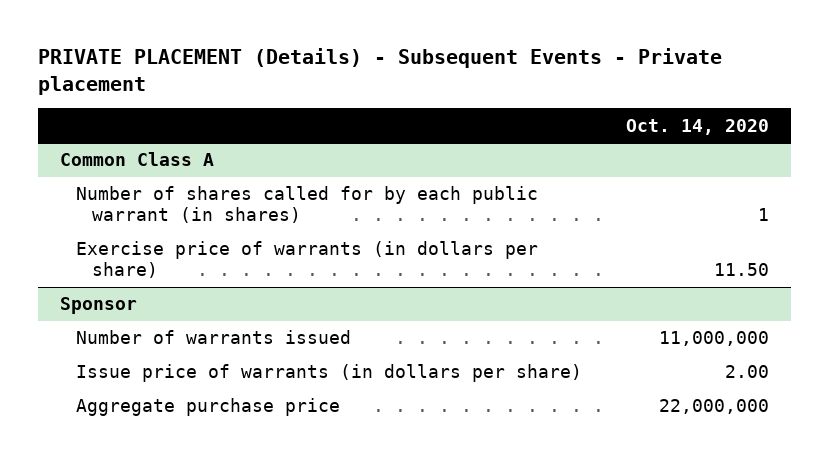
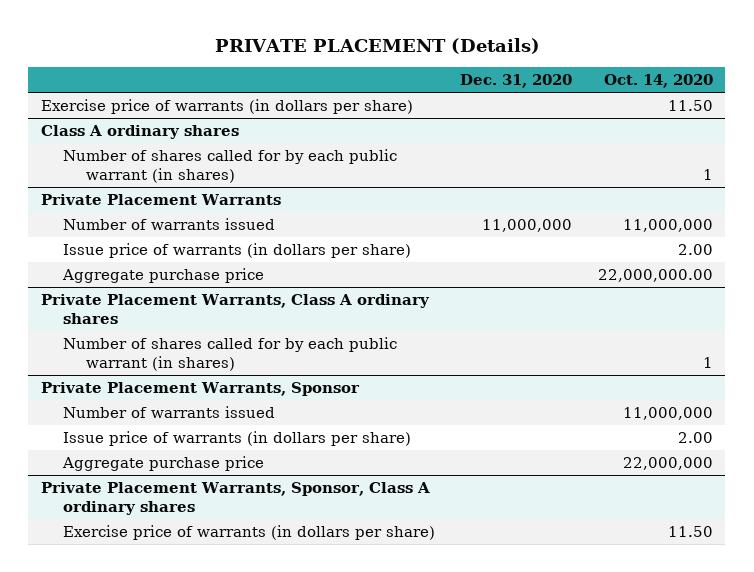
[37,48,722,96] PRIVATE PLACEMENT (Details) - Subsequent Events - Private placement -> [214,37,540,54] PRIVATE PLACEMENT (Details)
none -> [460,74,573,89] Dec. 31, 2020
[59,152,214,167] Common Class A -> none
[75,186,538,224] Number of shares called for by each public warrant (in shares) -> none
[59,297,137,315] Sponsor -> none
none -> [40,125,239,140] Class A ordinary shares
none -> [63,149,398,184] Number of shares called for by each public warrant (in shares)
none -> [40,194,281,206] Private Placement Warrants
none -> [62,268,265,284] Aggregate purchase price
none -> [40,294,430,325] Private Placement Warrants, Class A ordinary shares
none -> [63,337,398,372] Number of shares called for by each public warrant (in shares)
none -> [40,382,360,397] Private Placement Warrants, Sponsor
none -> [63,406,276,419] Number of warrants issued
none -> [63,431,412,447] Issue price of warrants (in dollars per share)
none -> [40,482,430,516] Private Placement Warrants, Sponsor, Class A ordinary shares
none -> [63,525,436,541] Exercise price of warrants (in dollars per share)

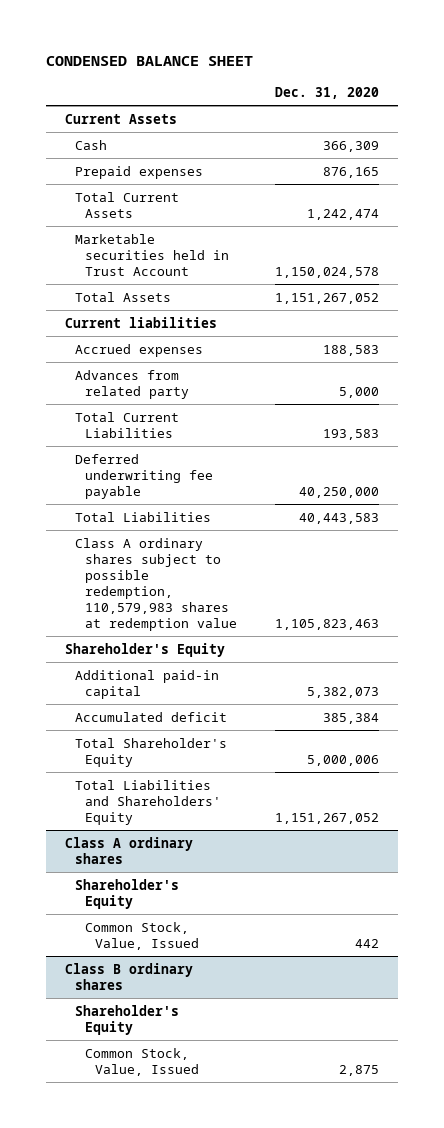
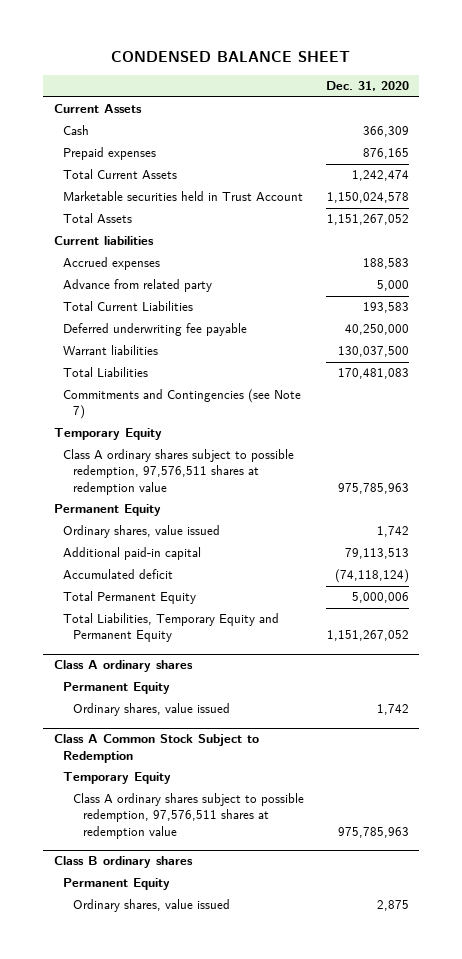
[74,369,189,399] Advances from related party -> [63,279,213,293] Advance from related party
none -> [63,345,159,356] Warrant liabilities
[298,512,379,524] 40,443,583 -> [337,368,409,380] 170,481,083
none -> [63,389,302,420] Commitments and Contingencies (see Note 7)
none -> [53,428,162,441] Temporary Equity
[74,537,237,631] Class A ordinary shares subject to possible redemption, 110,579,983 shares at redemption value -> [63,449,295,495] Class A ordinary shares subject to possible redemption, 97,576,511 shares at redemption value
[274,618,379,630] 1,105,823,463 -> [337,482,409,494] 975,785,963
[64,642,225,657] Shareholder's Equity -> [53,504,161,517] Permanent Equity
none -> [63,525,221,539] Ordinary shares, value issued
[306,686,379,698] 5,382,073 -> [344,548,409,560] 79,113,513
[322,712,379,724] 385,384 -> [334,569,409,584] (74,118,124)
[74,737,227,767] Total Shareholder's Equity -> [63,591,197,605] Total Permanent Equity
[74,779,221,825] Total Liabilities and Shareholders' Equity -> [63,613,280,643] Total Liabilities, Temporary Equity and Permanent Equity
[74,878,179,909] Shareholder's Equity -> [63,682,171,695] Permanent Equity
[84,921,199,950] Common Stock, Value, Issued -> [72,703,230,717] Ordinary shares, value issued
[354,938,379,948] 442 -> [376,704,409,716] 1,742
none -> [53,734,259,763] Class A Common Stock Subject to Redemption
none -> [63,772,172,785] Temporary Equity
none -> [72,793,304,839] Class A ordinary shares subject to possible redemption, 97,576,511 shares at redemption value
[74,1004,179,1035] Shareholder's Equity -> [63,878,171,891] Permanent Equity
[84,1047,199,1076] Common Stock, Value, Issued -> [72,899,230,913] Ordinary shares, value issued

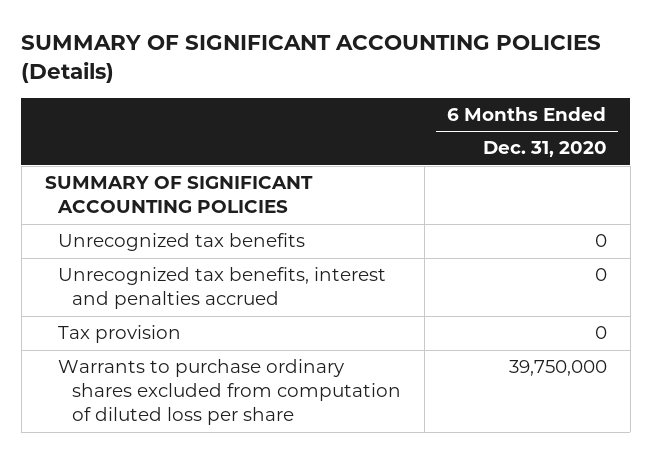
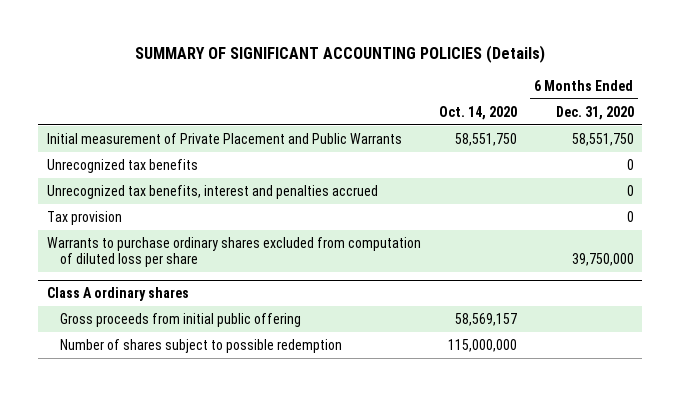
none -> [438,105,517,120] Oct. 14, 2020
[44,176,313,214] SUMMARY OF SIGNIFICANT ACCOUNTING POLICIES -> none
none -> [46,132,402,144] Initial measurement of Private Placement and Public Warrants
none -> [46,286,189,301] Class A ordinary shares
none -> [59,312,301,327] Gross proceeds from initial public offering
none -> [59,338,342,353] Number of shares subject to possible redemption

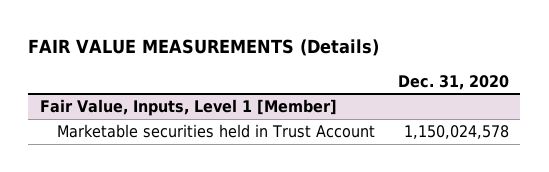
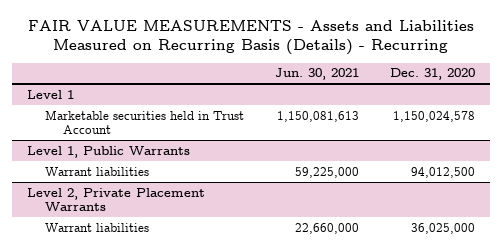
[28,38,380,56] FAIR VALUE MEASUREMENTS (Details) -> [27,19,474,56] FAIR VALUE MEASUREMENTS - Assets and Liabilities Measured on Recurring Basis (Details) - Recurring
none -> [274,68,359,81] Jun. 30, 2021
[39,99,337,117] Fair Value, Inputs, Level 1 [Member] -> [27,89,75,99] Level 1
none -> [27,145,191,158] Level 1, Public Warrants
none -> [45,166,150,176] Warrant liabilities
none -> [27,187,206,211] Level 2, Private Placement Warrants
none -> [45,222,150,232] Warrant liabilities

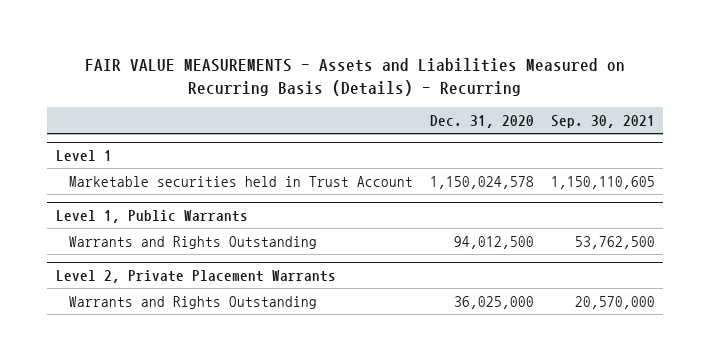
[274,68,359,81] Jun. 30, 2021 -> none
none -> [550,114,655,128] Sep. 30, 2021
[45,166,150,176] Warrant liabilities -> [69,235,318,249] Warrants and Rights Outstanding
[45,222,150,232] Warrant liabilities -> [69,295,318,309] Warrants and Rights Outstanding

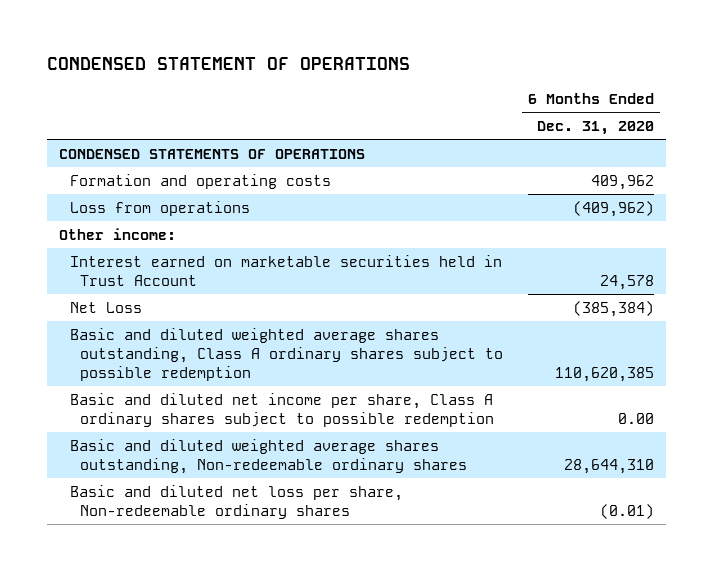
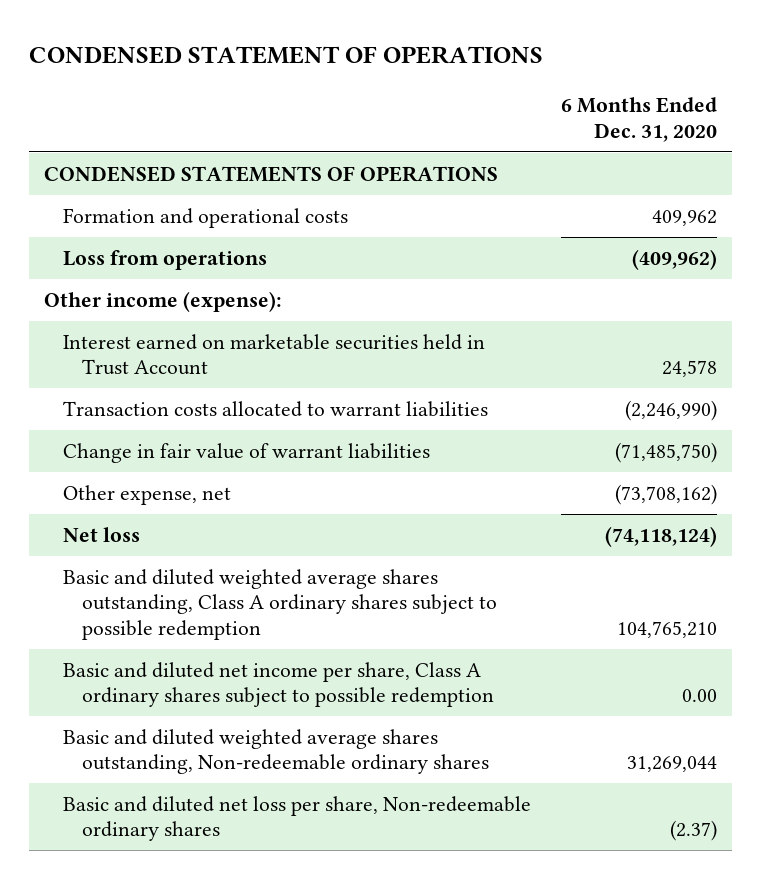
[69,173,331,189] Formation and operating costs -> [63,207,349,228] Formation and operational costs
[58,227,176,240] Other income: -> [44,290,283,312] Other income (expense):
none -> [63,400,489,417] Transaction costs allocated to warrant liabilities
none -> [63,442,431,463] Change in fair value of warrant liabilities
none -> [63,484,232,505] Other expense, net
[69,301,142,313] Net Loss -> [63,526,141,542] Net loss
[573,300,655,317] (385,384) -> [605,525,718,547] (74,118,124)
[555,366,655,382] 110,620,385 -> [617,620,718,638] 104,765,210
[564,458,655,474] 28,644,310 -> [627,756,718,773] 31,269,044
[600,503,655,519] (0.01) -> [670,820,718,842] (2.37)

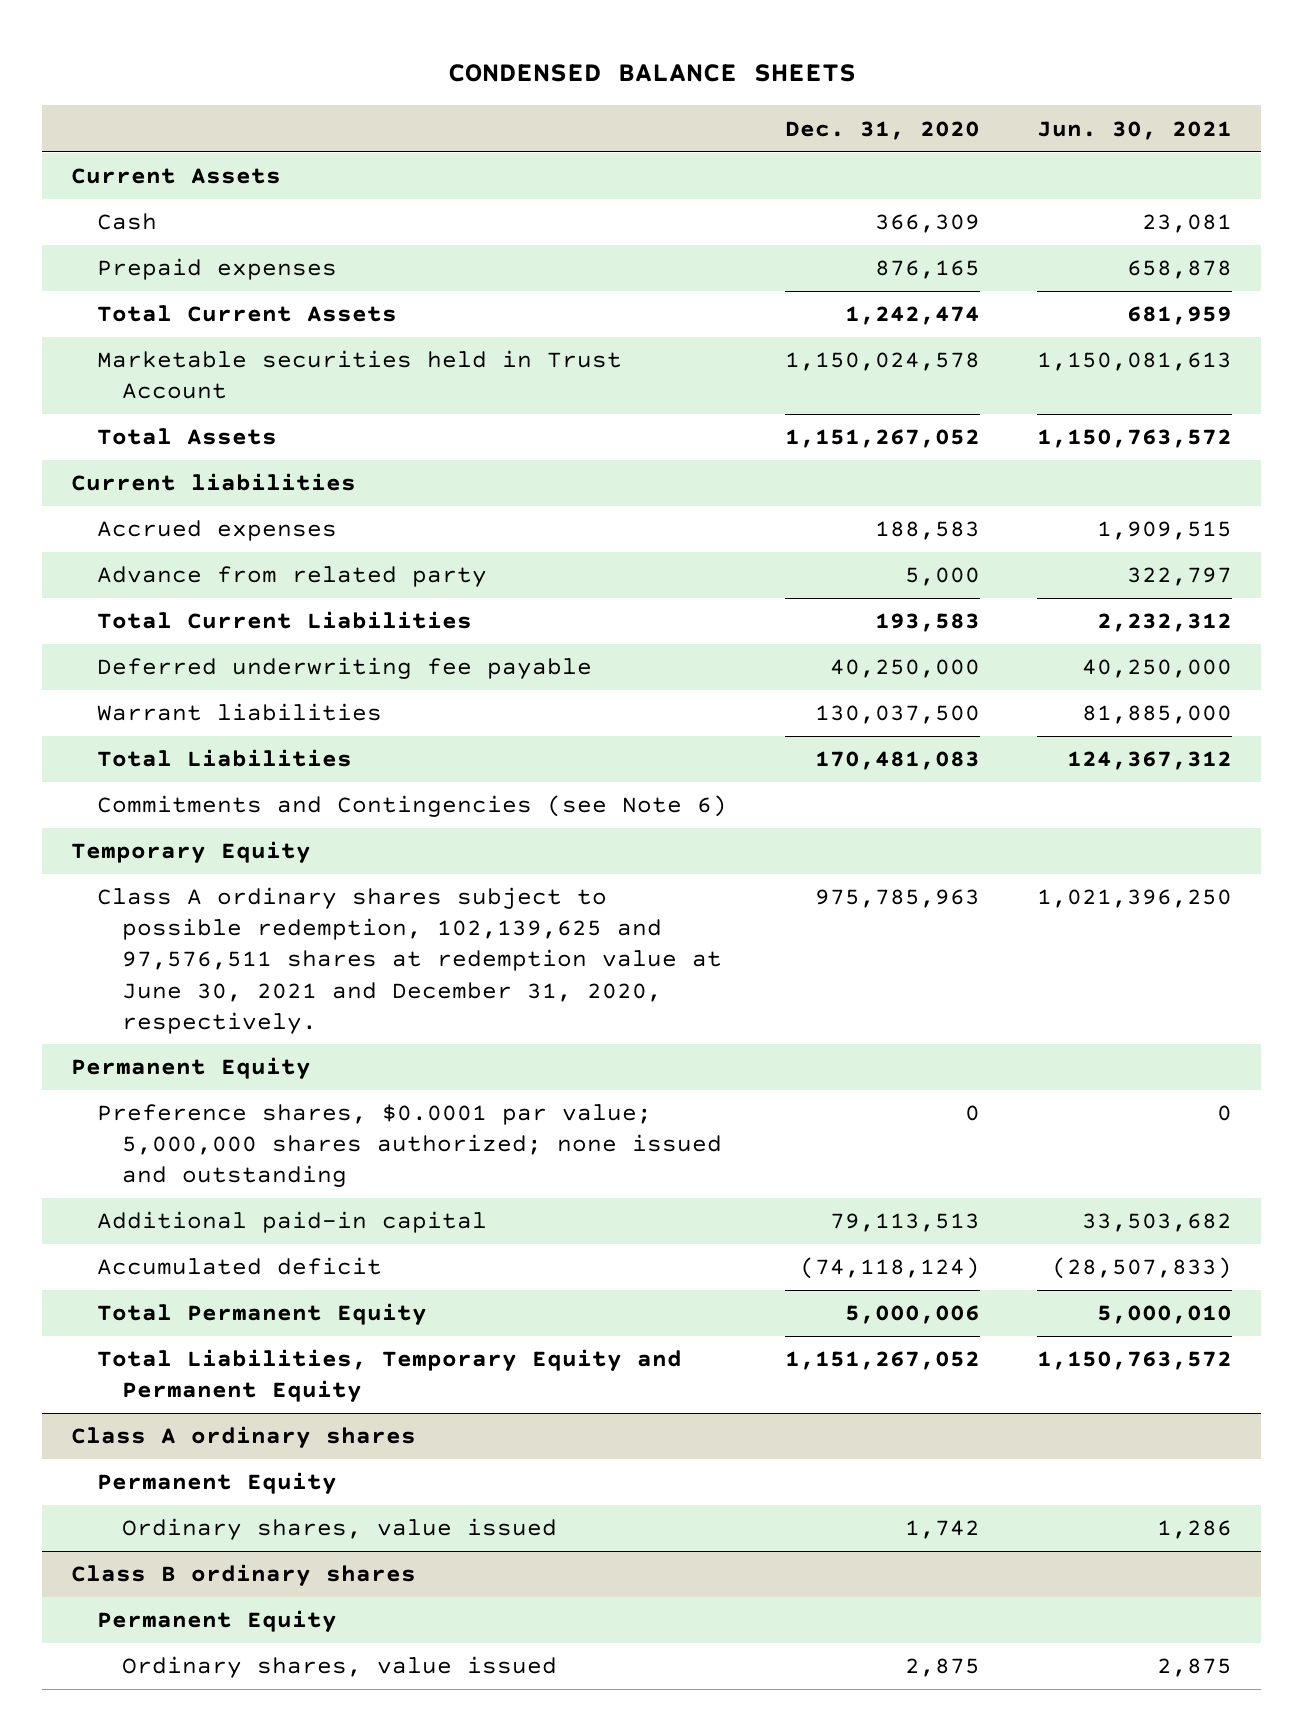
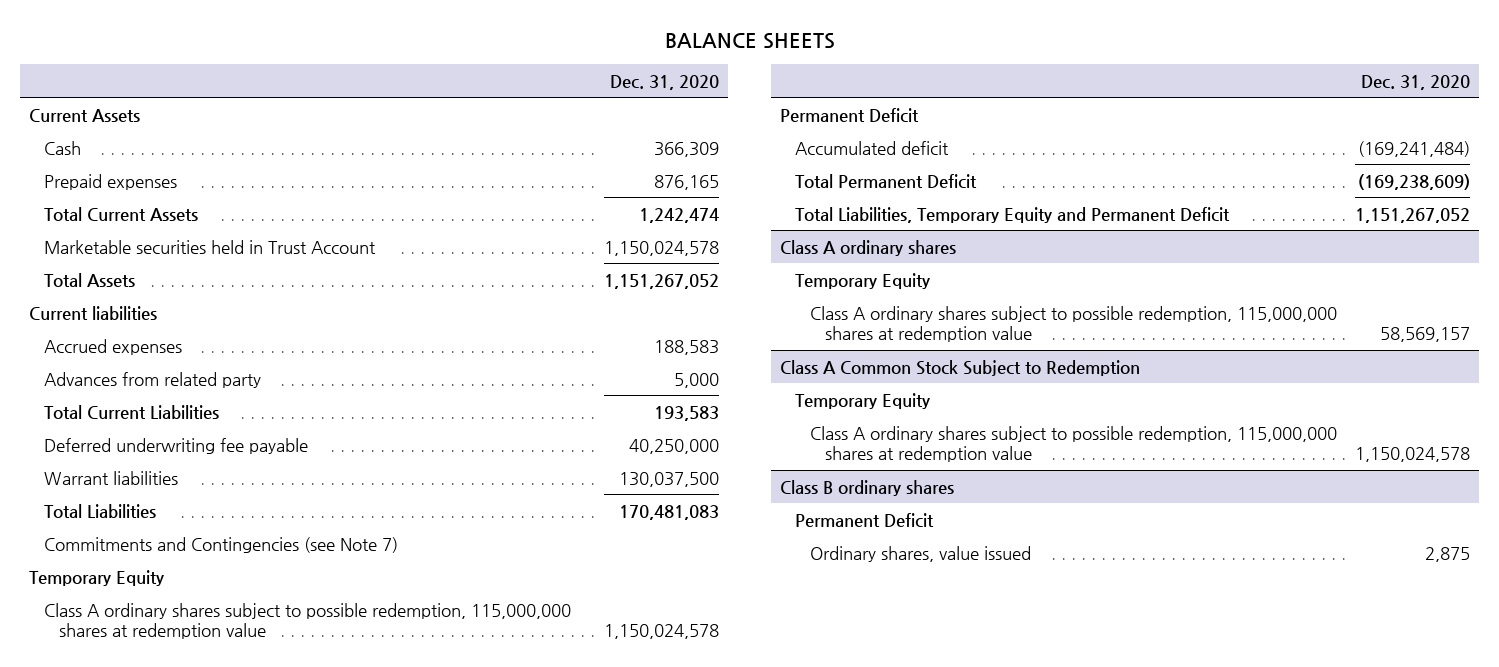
[447,63,856,82] CONDENSED BALANCE SHEETS -> [664,32,835,49] BALANCE SHEETS
[1037,120,1233,140] Jun. 30, 2021 -> none
[96,566,487,588] Advance from related party -> [44,371,262,388] Advances from related party
[96,795,727,818] Commitments and Contingencies (see Note 6) -> [44,536,399,553] Commitments and Contingencies (see Note 7)
[71,1057,312,1080] Permanent Equity -> none
[96,1104,723,1188] Preference shares, $0.0001 par value; 5,000,000 shares authorized; none issued and outstanding -> none
[96,1211,487,1234] Additional paid-in capital -> none
[96,887,723,1034] Class A ordinary shares subject to possible redemption, 102,139,625 and 97,576,511 shares at redemption value at June 30, 2021 and December 31, 2020, respectively. -> [44,602,572,640] Class A ordinary shares subject to possible redemption, 115,000,000 shares at redemption value
[814,889,980,909] 975,785,963 -> [604,624,720,640] 1,150,024,578
none -> [780,107,920,123] Permanent Deficit
[799,1257,980,1280] (74,118,124) -> [1357,140,1470,157] (169,241,484)
[96,1303,427,1326] Total Permanent Equity -> [794,173,977,189] Total Permanent Deficit
[844,1305,980,1325] 5,000,006 -> [1357,173,1470,190] (169,238,609)
[96,1349,682,1403] Total Liabilities, Temporary Equity and Permanent Equity -> [794,206,1230,223] Total Liabilities, Temporary Equity and Permanent Deficit
[96,1472,337,1495] Permanent Equity -> none
[122,1518,558,1541] Ordinary shares, value issued -> none
none -> [794,272,930,289] Temporary Equity
none -> [809,305,1337,343] Class A ordinary shares subject to possible redemption, 115,000,000 shares at redemption value
none -> [780,359,1141,376] Class A Common Stock Subject to Redemption
none -> [794,392,930,409] Temporary Equity
none -> [809,425,1337,463] Class A ordinary shares subject to possible redemption, 115,000,000 shares at redemption value
[96,1610,337,1633] Permanent Equity -> none
none -> [794,512,934,528] Permanent Deficit

